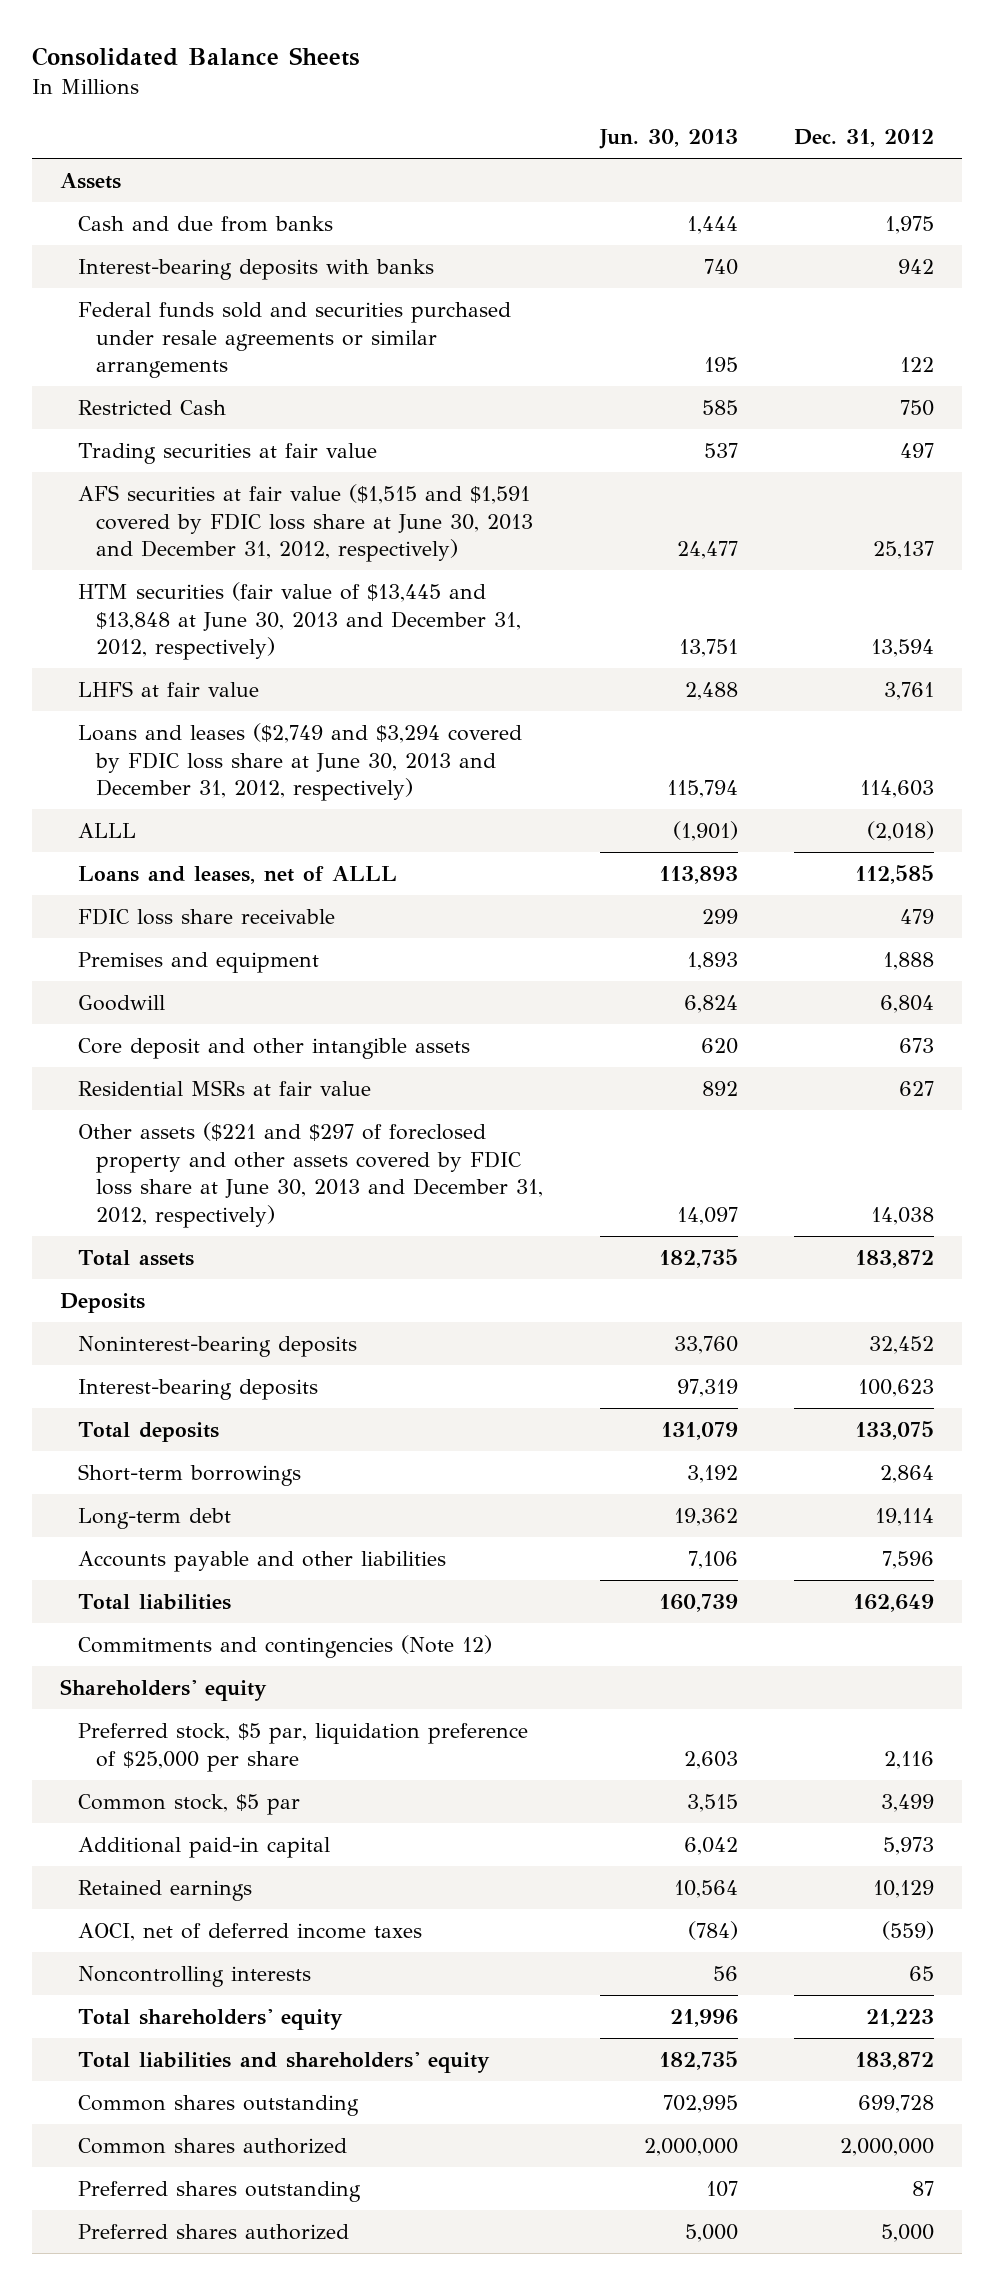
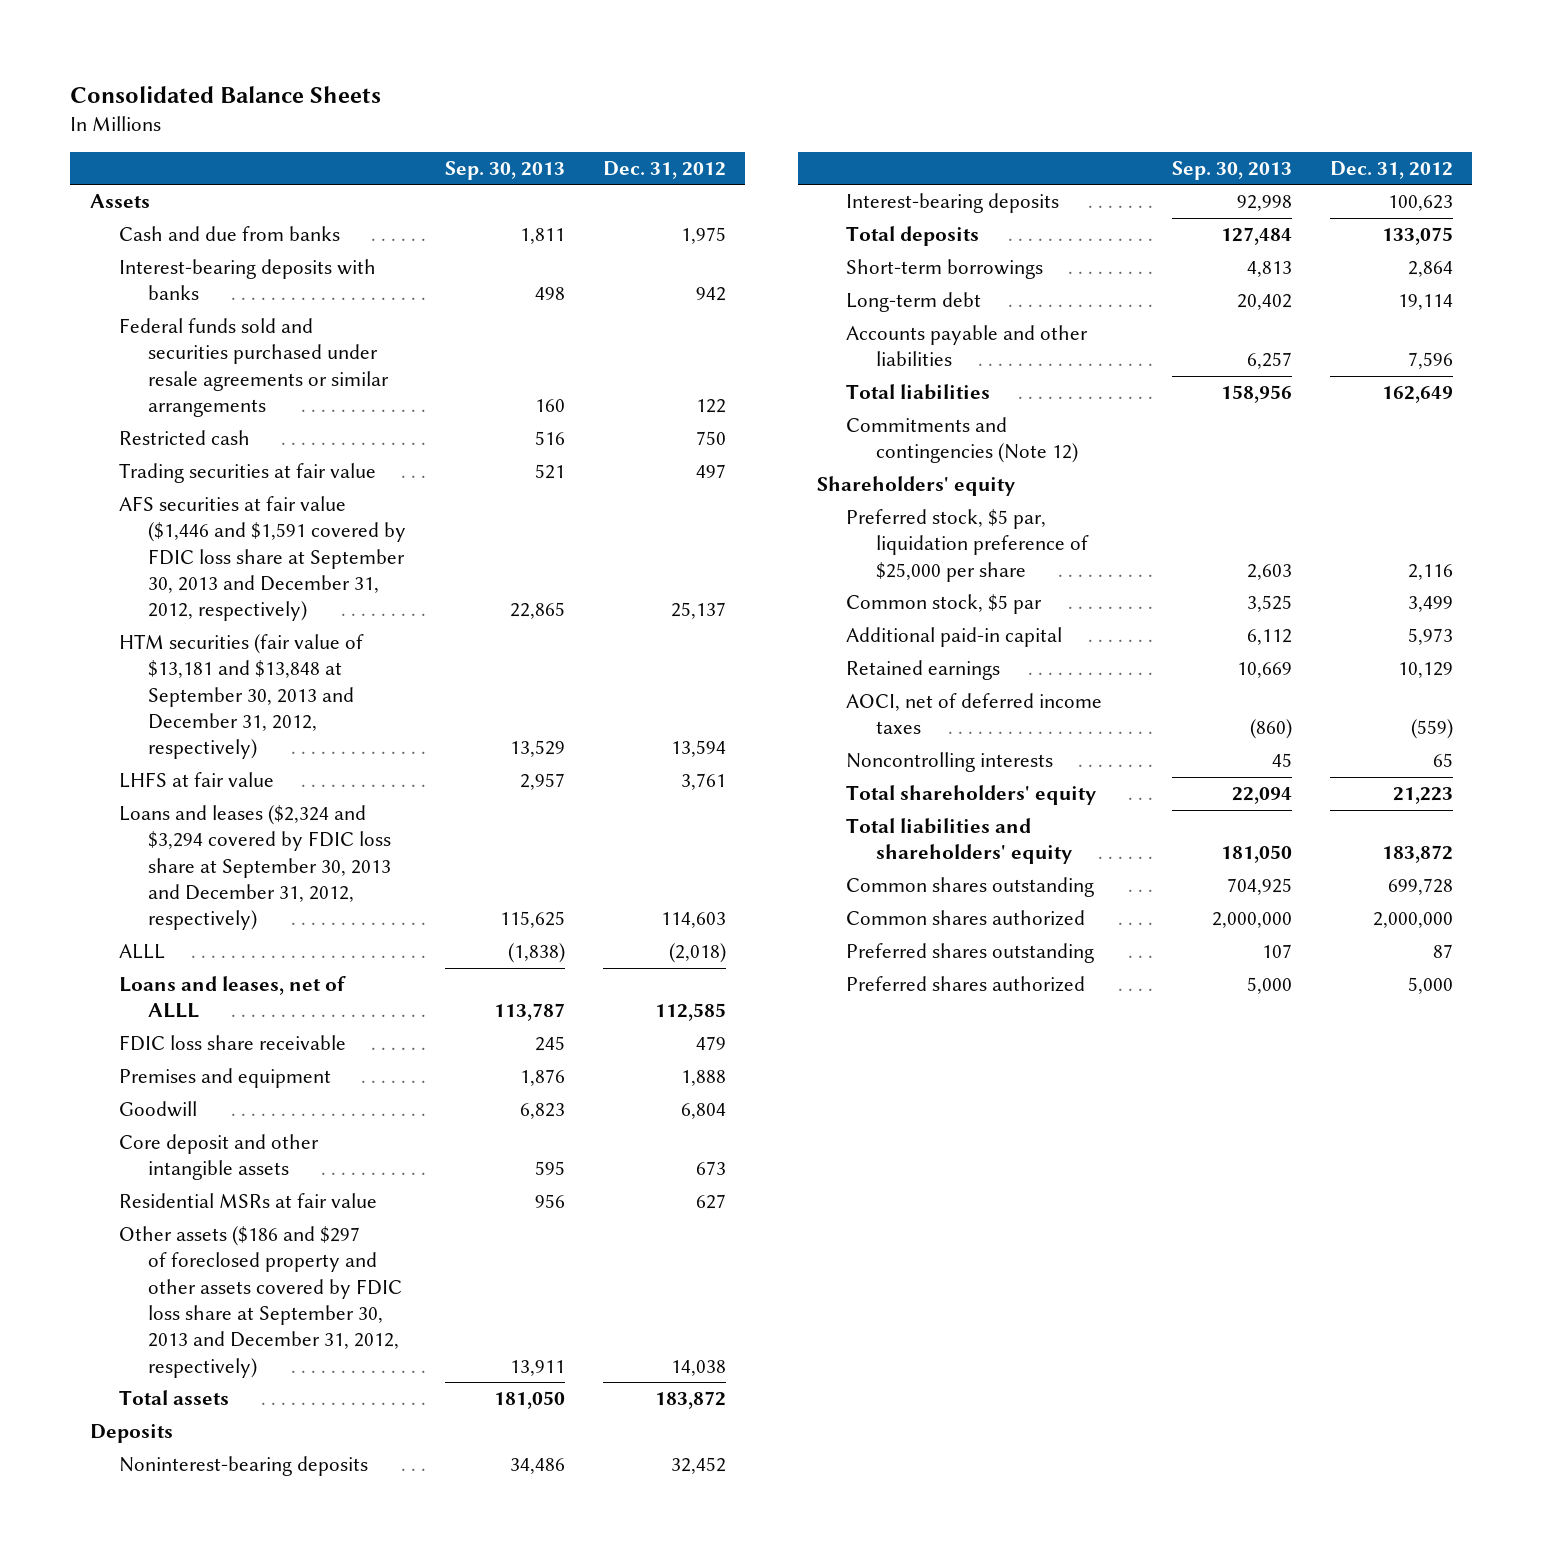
[598,129,738,150] Jun. 30, 2013 -> none
none -> [444,160,565,180] Sep. 30, 2013
[78,399,227,415] Restricted Cash -> [119,430,251,446] Restricted cash
[78,483,534,563] AFS securities at fair value ($1,515 and $1,591 covered by FDIC loss share at June 30, 2013 and December 31, 2012, respectively) -> [119,496,407,622] AFS securities at fair value ($1,446 and $1,591 covered by FDIC loss share at September 30, 2013 and December 31, 2012, respectively)
[78,581,522,661] HTM securities (fair value of $13,445 and $13,848 at June 30, 2013 and December 31, 2012, respectively) -> [119,634,365,760] HTM securities (fair value of $13,181 and $13,848 at September 30, 2013 and December 31, 2012, respectively)
[78,722,523,802] Loans and leases ($2,749 and $3,294 covered by FDIC loss share at June 30, 2013 and December 31, 2012, respectively) -> [119,805,392,931] Loans and leases ($2,324 and $3,294 covered by FDIC loss share at September 30, 2013 and December 31, 2012, respectively)
[78,1121,544,1229] Other assets ($221 and $297 of foreclosed property and other assets covered by FDIC loss share at June 30, 2013 and December 31, 2012, respectively) -> [119,1226,403,1378] Other assets ($186 and $297 of foreclosed property and other assets covered by FDIC loss share at September 30, 2013 and December 31, 2012, respectively)

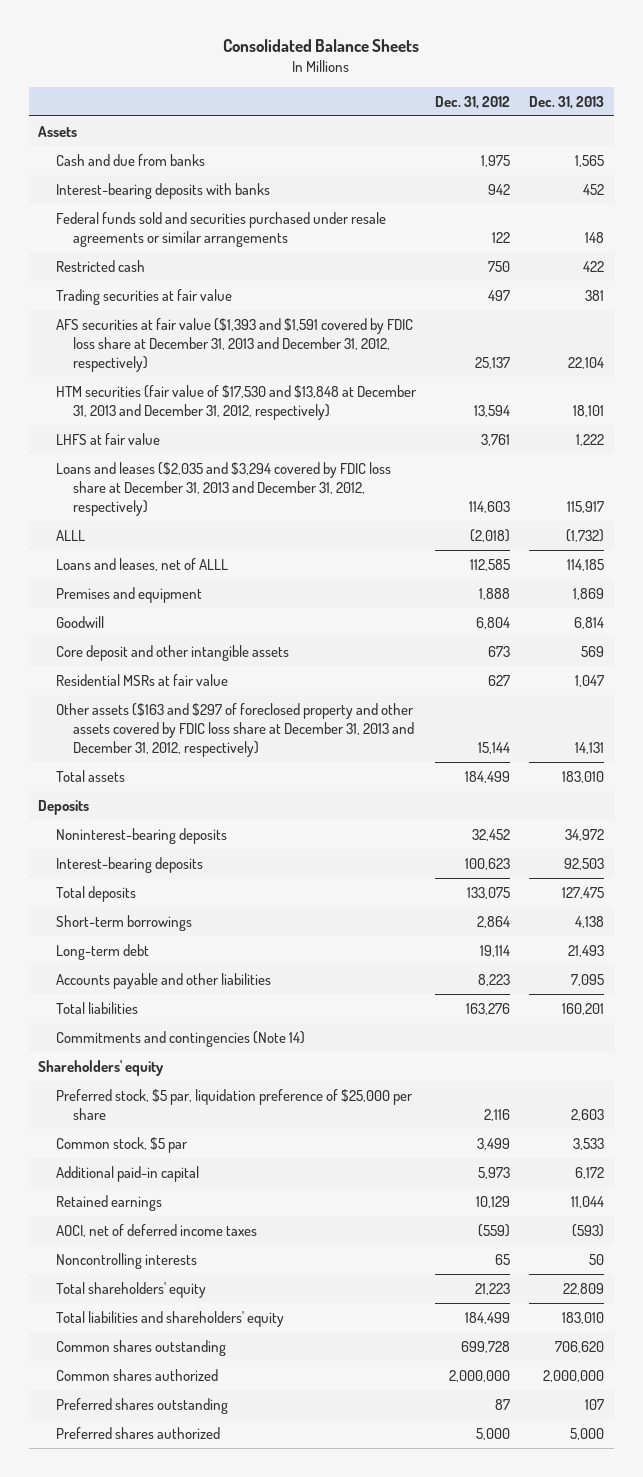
[444,160,565,180] Sep. 30, 2013 -> none
none -> [529,95,605,109] Dec. 31, 2013
[119,496,407,622] AFS securities at fair value ($1,446 and $1,591 covered by FDIC loss share at September 30, 2013 and December 31, 2012, respectively) -> [55,317,413,372] AFS securities at fair value ($1,393 and $1,591 covered by FDIC loss share at December 31, 2013 and December 31, 2012, respectively)
[119,634,365,760] HTM securities (fair value of $13,181 and $13,848 at September 30, 2013 and December 31, 2012, respectively) -> [55,384,417,420] HTM securities (fair value of $17,530 and $13,848 at December 31, 2013 and December 31, 2012, respectively)
[119,805,392,931] Loans and leases ($2,324 and $3,294 covered by FDIC loss share at September 30, 2013 and December 31, 2012, respectively) -> [55,461,391,516] Loans and leases ($2,035 and $3,294 covered by FDIC loss share at December 31, 2013 and December 31, 2012, respectively)
[119,1035,347,1052] FDIC loss share receivable -> none
[119,1226,403,1378] Other assets ($186 and $297 of foreclosed property and other assets covered by FDIC loss share at September 30, 2013 and December 31, 2012, respectively) -> [55,702,415,757] Other assets ($163 and $297 of foreclosed property and other assets covered by FDIC loss share at December 31, 2013 and December 31, 2012, respectively)
[671,1359,727,1376] 14,038 -> [478,741,511,754] 15,144
[655,1391,727,1410] 183,872 -> [465,770,511,783] 184,499
[1408,352,1454,370] 7,596 -> [478,973,511,986] 8,223
[1382,386,1454,404] 162,649 -> [466,1002,511,1015] 163,276
[846,417,1078,464] Commitments and contingencies (Note 12) -> [55,1030,305,1047] Commitments and contingencies (Note 14)
[1382,845,1454,864] 183,872 -> [465,1311,511,1324] 184,499

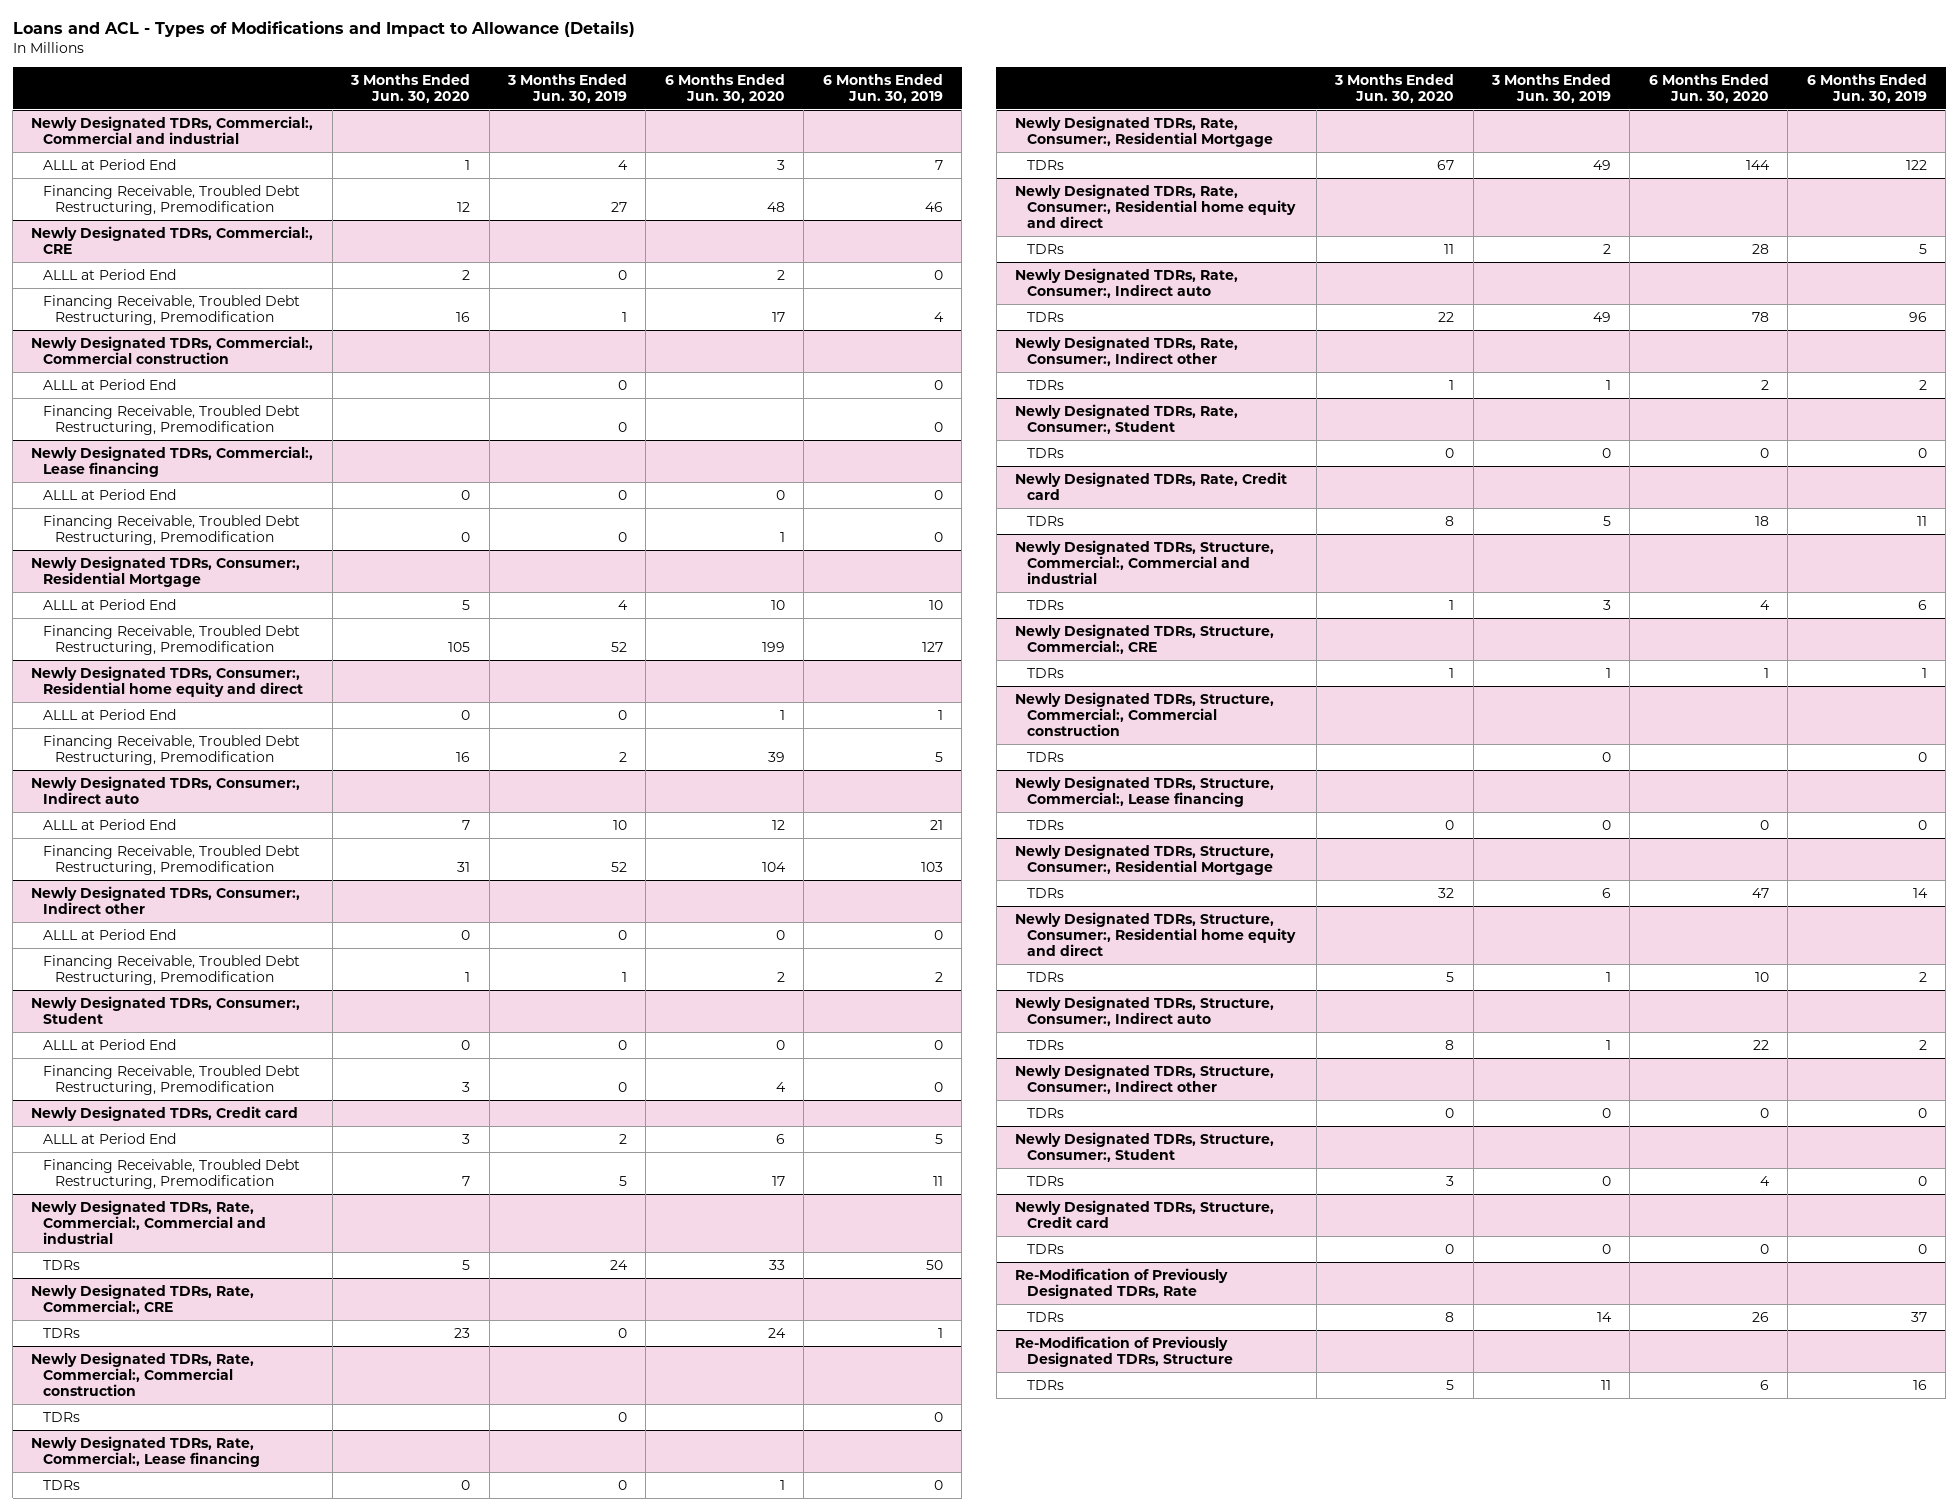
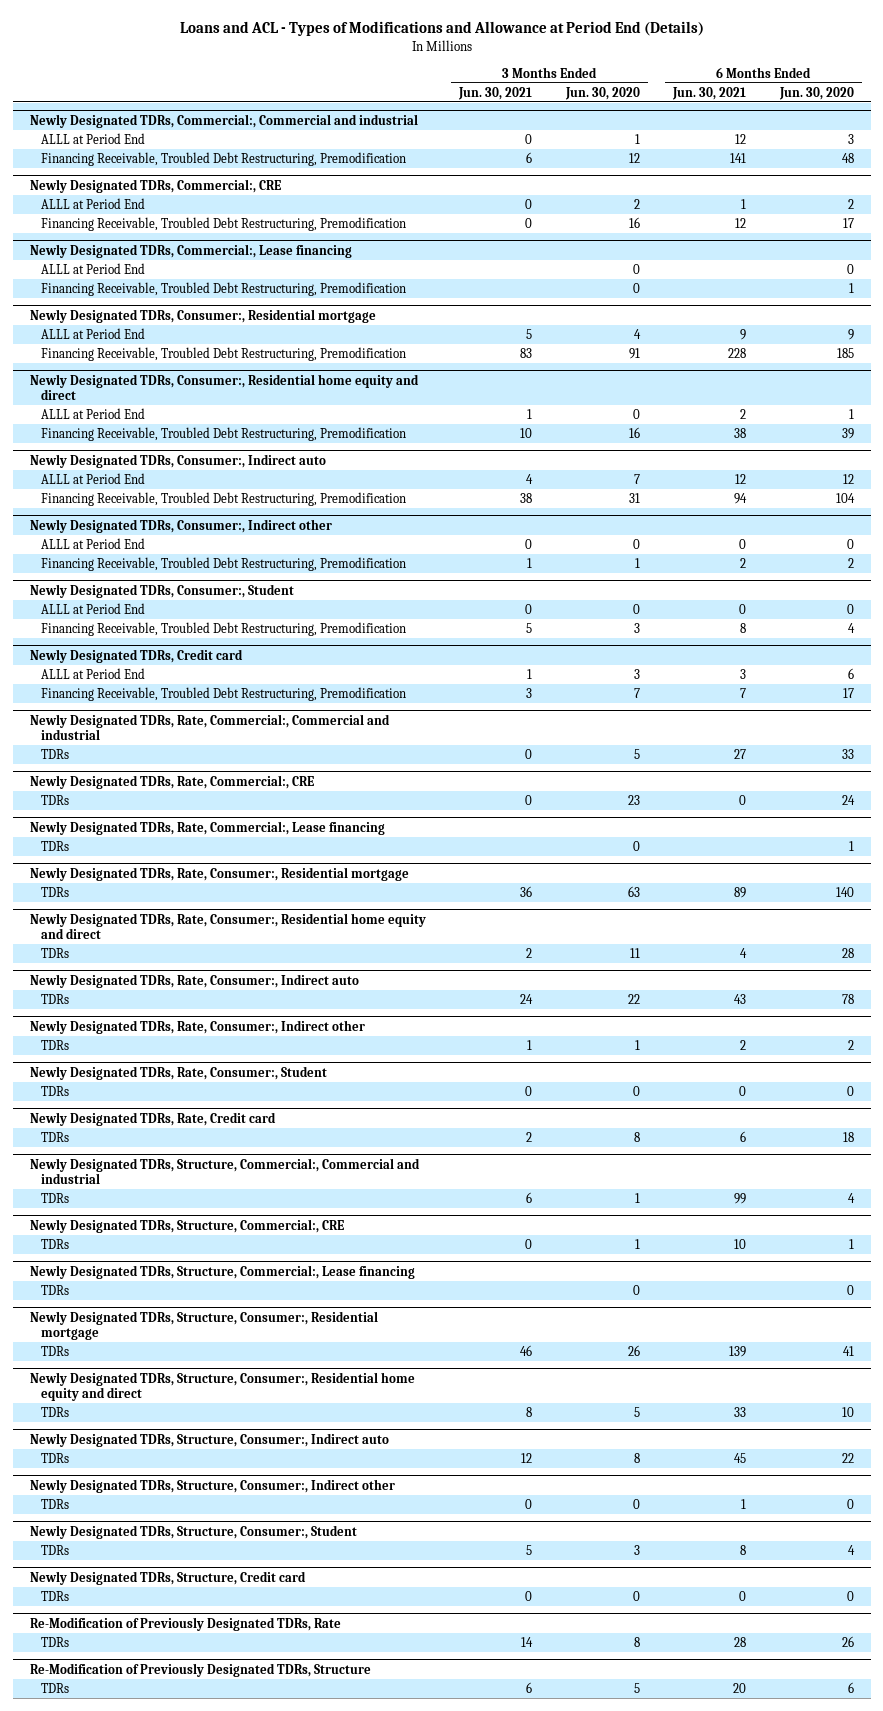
[12,21,635,38] Loans and ACL - Types of Modifications and Impact to Allowance (Details) -> [179,21,704,37] Loans and ACL - Types of Modifications and Allowance at Period End (Details)
[507,73,628,103] 3 Months Ended Jun. 30, 2019 -> none
[822,73,943,103] 6 Months Ended Jun. 30, 2019 -> none
none -> [458,86,533,100] Jun. 30, 2021
none -> [672,86,747,100] Jun. 30, 2021
[31,335,314,364] Newly Designated TDRs, Commercial:, Commercial construction -> none
[43,378,177,390] ALLL at Period End -> none
[43,404,301,435] Financing Receivable, Troubled Debt Restructuring, Premodification -> none
[31,555,301,587] Newly Designated TDRs, Consumer:, Residential Mortgage -> [29,308,376,323] Newly Designated TDRs, Consumer:, Residential mortgage
[462,599,471,610] 5 -> [633,328,641,339] 4
[770,599,785,610] 10 -> [847,328,854,340] 9
[448,641,471,652] 105 -> [628,347,640,359] 91
[761,641,785,652] 199 -> [836,347,854,358] 185
[31,1351,255,1396] Newly Designated TDRs, Rate, Commercial:, Commercial construction -> none
[43,1411,81,1422] TDRs -> none
[1015,115,1274,147] Newly Designated TDRs, Rate, Consumer:, Residential Mortgage -> [29,866,409,881] Newly Designated TDRs, Rate, Consumer:, Residential mortgage
[1437,159,1455,170] 67 -> [627,885,640,897] 63
[1745,159,1770,170] 144 -> [835,886,854,897] 140
[1015,691,1275,736] Newly Designated TDRs, Structure, Commercial:, Commercial construction -> none
[1027,751,1065,762] TDRs -> none
[1015,843,1275,875] Newly Designated TDRs, Structure, Consumer:, Residential Mortgage -> [29,1310,378,1340] Newly Designated TDRs, Structure, Consumer:, Residential mortgage
[1438,887,1455,898] 32 -> [627,1344,640,1356] 26
[1751,887,1769,898] 47 -> [842,1345,854,1356] 41

